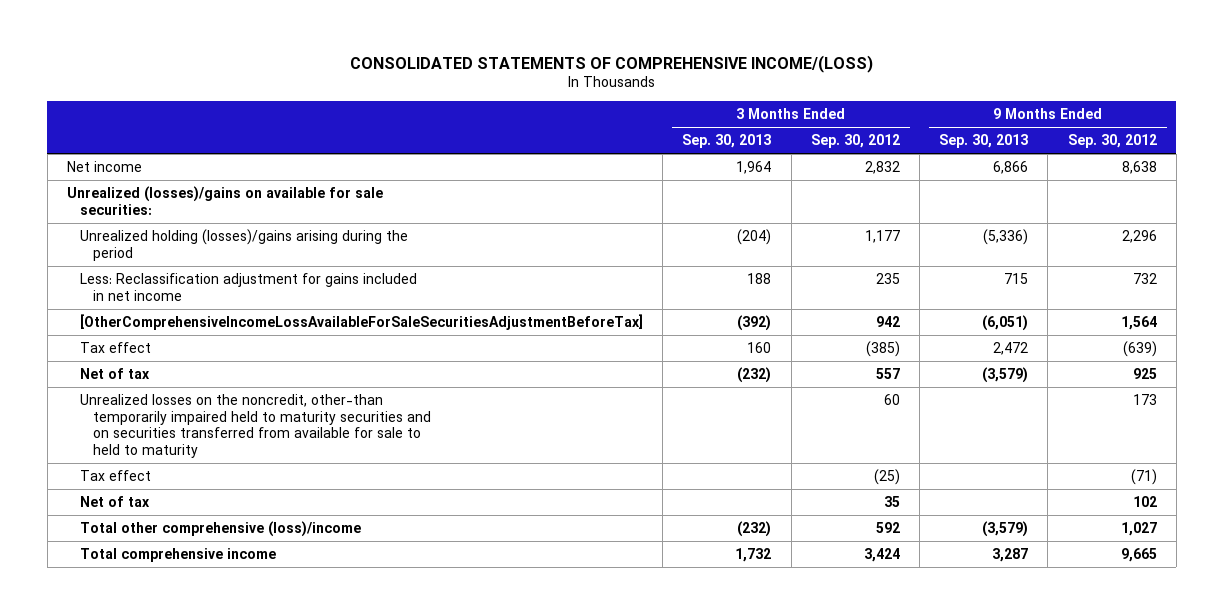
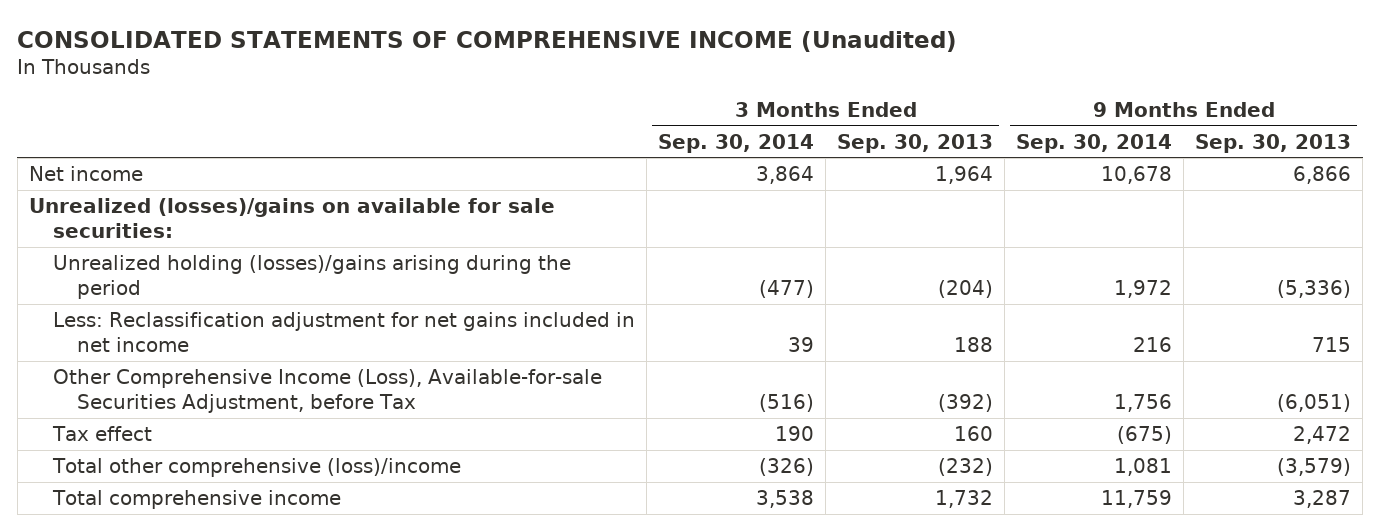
[349,54,873,73] CONSOLIDATED STATEMENTS OF COMPREHENSIVE INCOME/(LOSS) -> [17,30,958,52] CONSOLIDATED STATEMENTS OF COMPREHENSIVE INCOME (Unaudited)
[810,134,900,149] Sep. 30, 2012 -> none
[1067,134,1157,149] Sep. 30, 2012 -> none
none -> [658,133,815,153] Sep. 30, 2014
none -> [1016,133,1173,153] Sep. 30, 2014
[79,272,417,301] Less: Reclassification adjustment for gains included in net income -> [53,311,636,353] Less: Reclassification adjustment for net gains included in net income
[79,313,643,330] [OtherComprehensiveIncomeLossAvailableForSaleSecuritiesAdjustmentBeforeTax] -> [53,368,603,414] Other Comprehensive Income (Loss), Available-for-sale Securities Adjustment, before Tax
[79,367,150,379] Net of tax -> none
[79,393,431,458] Unrealized losses on the noncredit, other-than temporarily impaired held to maturity securities and on securities transferred from available for sale to held to maturity -> none
[79,469,151,481] Tax effect -> none
[79,495,150,507] Net of tax -> none

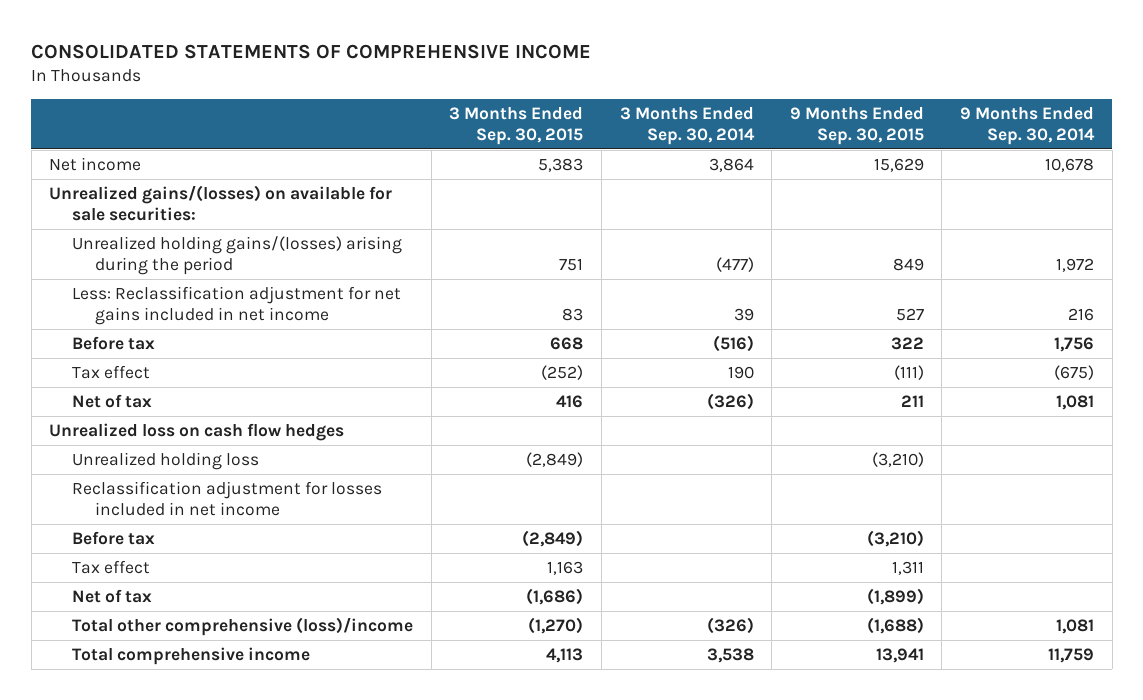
[17,30,958,52] CONSOLIDATED STATEMENTS OF COMPREHENSIVE INCOME (Unaudited) -> [31,43,592,59] CONSOLIDATED STATEMENTS OF COMPREHENSIVE INCOME
[837,133,994,153] Sep. 30, 2013 -> none
[1195,133,1352,153] Sep. 30, 2013 -> none
none -> [449,106,584,145] 3 Months Ended Sep. 30, 2015
none -> [789,106,924,145] 9 Months Ended Sep. 30, 2015
[28,197,555,239] Unrealized (losses)/gains on available for sale securities: -> [49,185,393,222] Unrealized gains/(losses) on available for sale securities:
[53,254,572,300] Unrealized holding (losses)/gains arising during the period -> [72,236,403,276] Unrealized holding gains/(losses) arising during the period
[53,368,603,414] Other Comprehensive Income (Loss), Available-for-sale Securities Adjustment, before Tax -> [72,336,156,351] Before tax
none -> [72,394,153,409] Net of tax
none -> [49,423,345,442] Unrealized loss on cash flow hedges
none -> [72,452,260,471] Unrealized holding loss
none -> [72,481,383,517] Reclassification adjustment for losses included in net income
none -> [72,531,156,546] Before tax
none -> [72,560,151,575] Tax effect
none -> [72,589,153,604] Net of tax

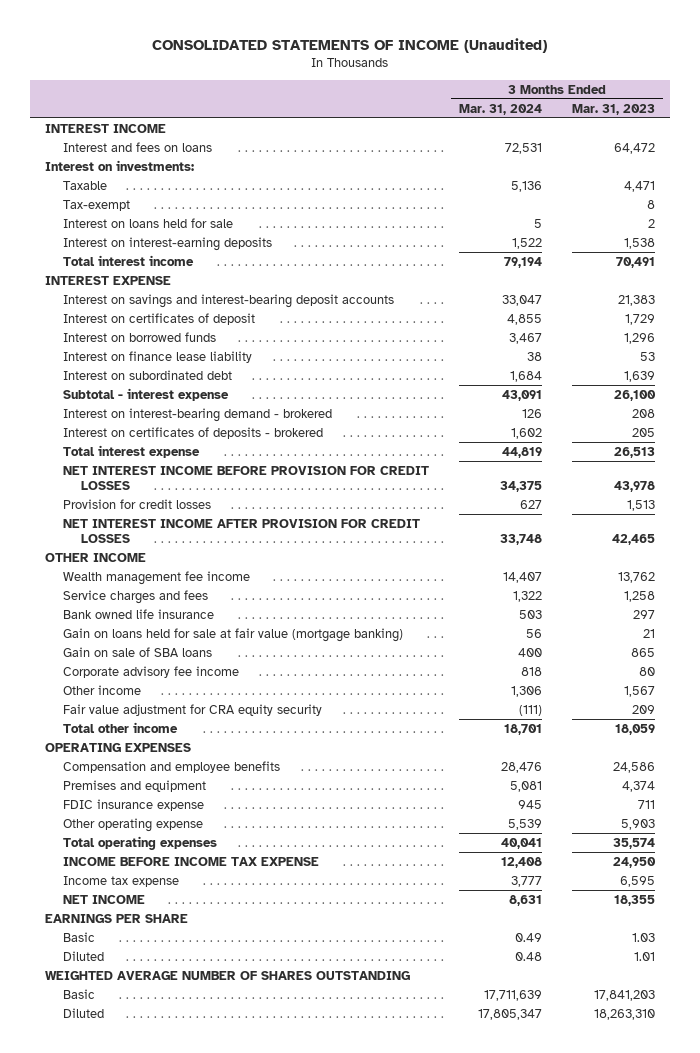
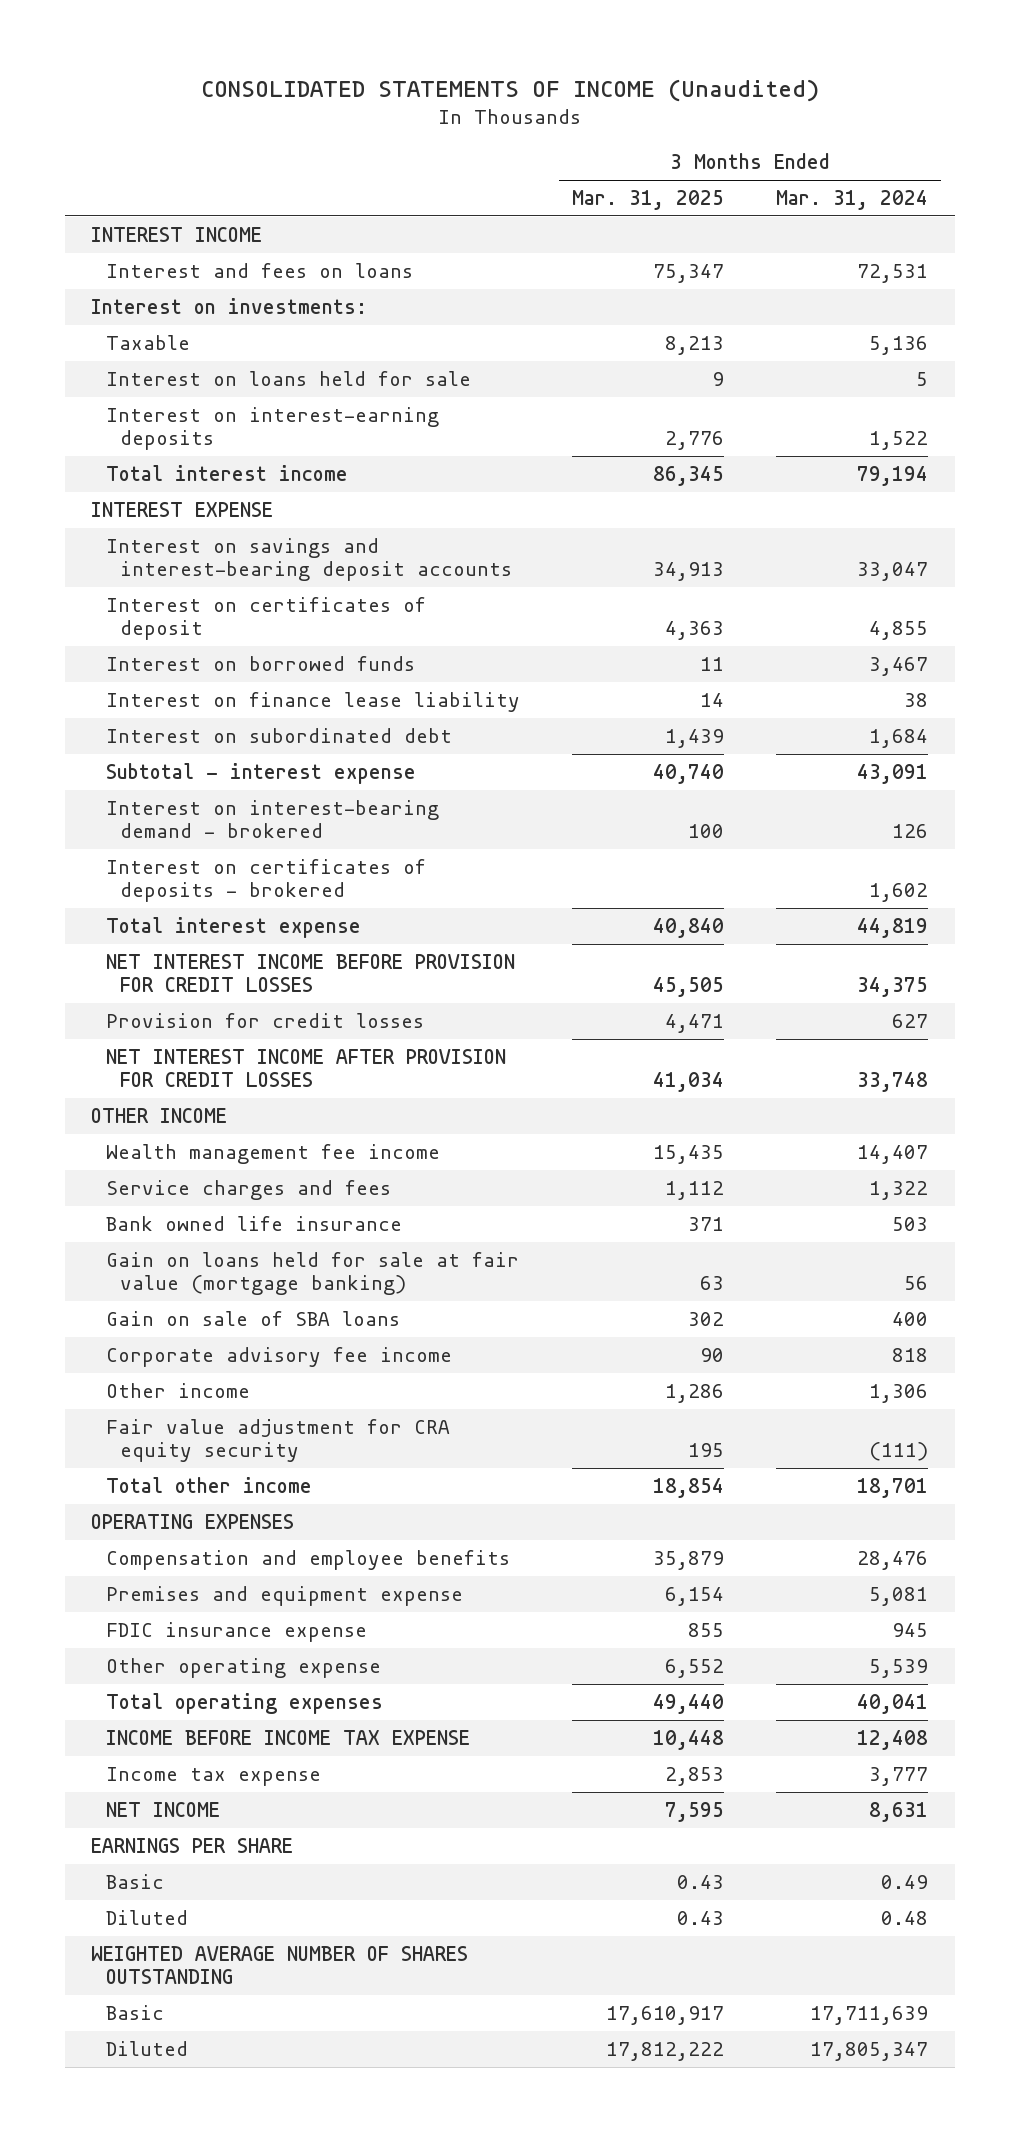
[571,103,655,115] Mar. 31, 2023 -> none
none -> [571,189,724,210] Mar. 31, 2025
[62,199,130,211] Tax-exempt -> none
[62,779,206,792] Premises and equipment -> [105,1585,463,1606] Premises and equipment expense

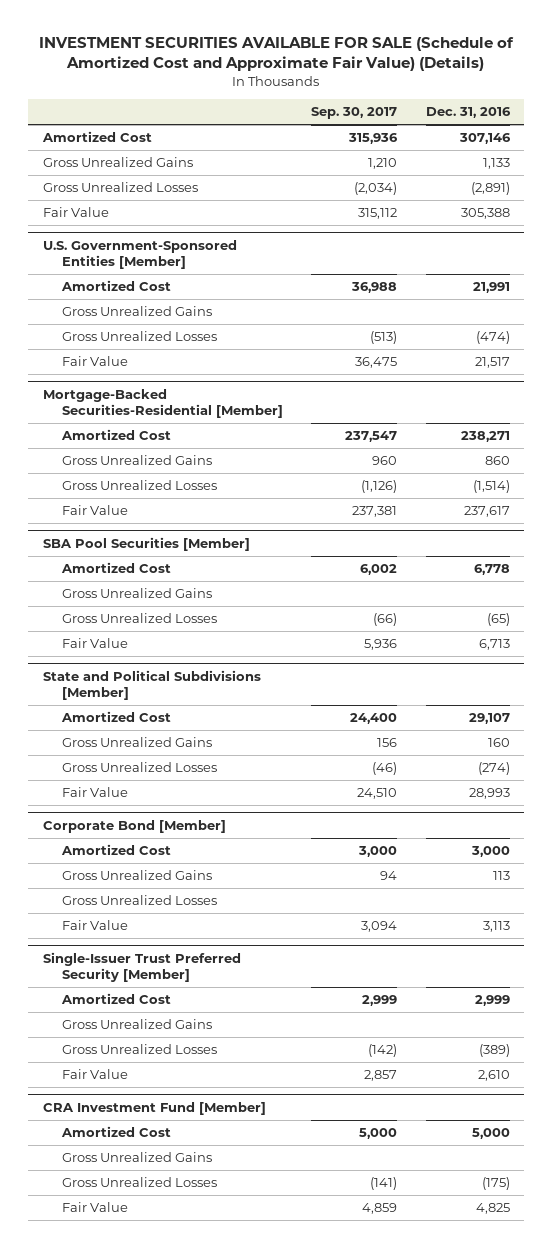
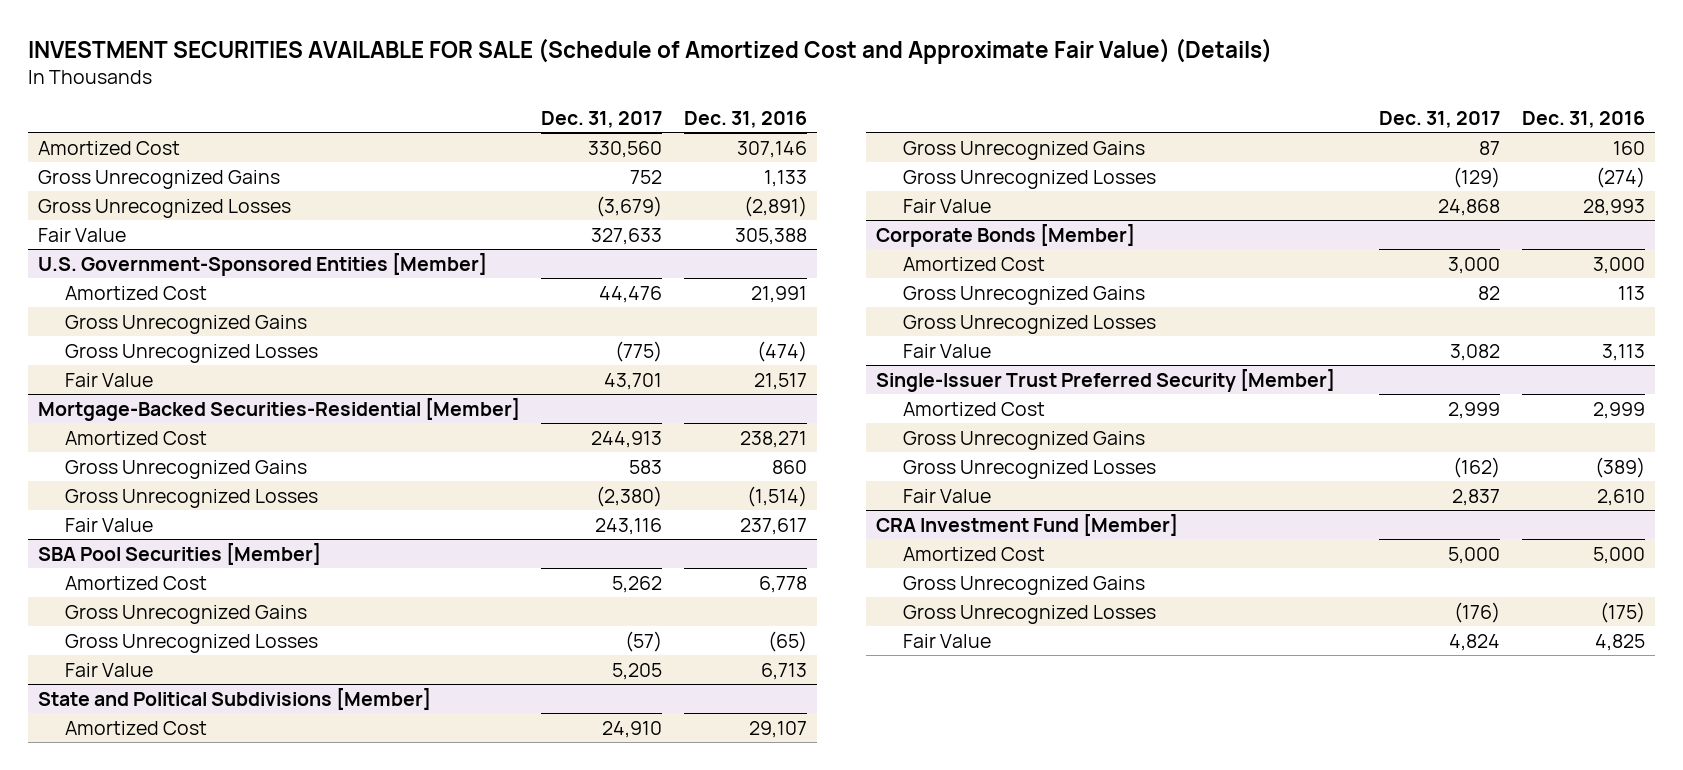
[311,107,398,120] Sep. 30, 2017 -> none
none -> [541,110,663,128] Dec. 31, 2017
[42,157,193,168] Gross Unrealized Gains -> [38,169,281,189] Gross Unrecognized Gains
[42,182,198,193] Gross Unrealized Losses -> [38,198,292,218] Gross Unrecognized Losses
[61,306,212,317] Gross Unrealized Gains -> [64,314,307,334] Gross Unrecognized Gains
[61,331,217,342] Gross Unrealized Losses -> [64,343,318,363] Gross Unrecognized Losses
[61,455,212,466] Gross Unrealized Gains -> [64,459,307,479] Gross Unrecognized Gains
[61,480,217,491] Gross Unrealized Losses -> [64,488,318,508] Gross Unrecognized Losses
[61,588,212,599] Gross Unrealized Gains -> [64,604,307,624] Gross Unrecognized Gains
[61,613,217,624] Gross Unrealized Losses -> [64,633,318,653] Gross Unrecognized Losses
[61,737,212,748] Gross Unrealized Gains -> [902,140,1145,160] Gross Unrecognized Gains
[61,762,217,773] Gross Unrealized Losses -> [902,169,1156,189] Gross Unrecognized Losses
[42,820,226,834] Corporate Bond [Member] -> [876,223,1136,247] Corporate Bonds [Member]
[61,870,212,881] Gross Unrealized Gains -> [902,285,1145,305] Gross Unrecognized Gains
[61,895,217,906] Gross Unrealized Losses -> [902,314,1156,334] Gross Unrecognized Losses
[61,1019,212,1030] Gross Unrealized Gains -> [902,430,1145,450] Gross Unrecognized Gains
[61,1044,217,1055] Gross Unrealized Losses -> [902,459,1156,479] Gross Unrecognized Losses
[61,1152,212,1163] Gross Unrealized Gains -> [902,575,1145,595] Gross Unrecognized Gains
[61,1177,217,1188] Gross Unrealized Losses -> [902,604,1156,624] Gross Unrecognized Losses

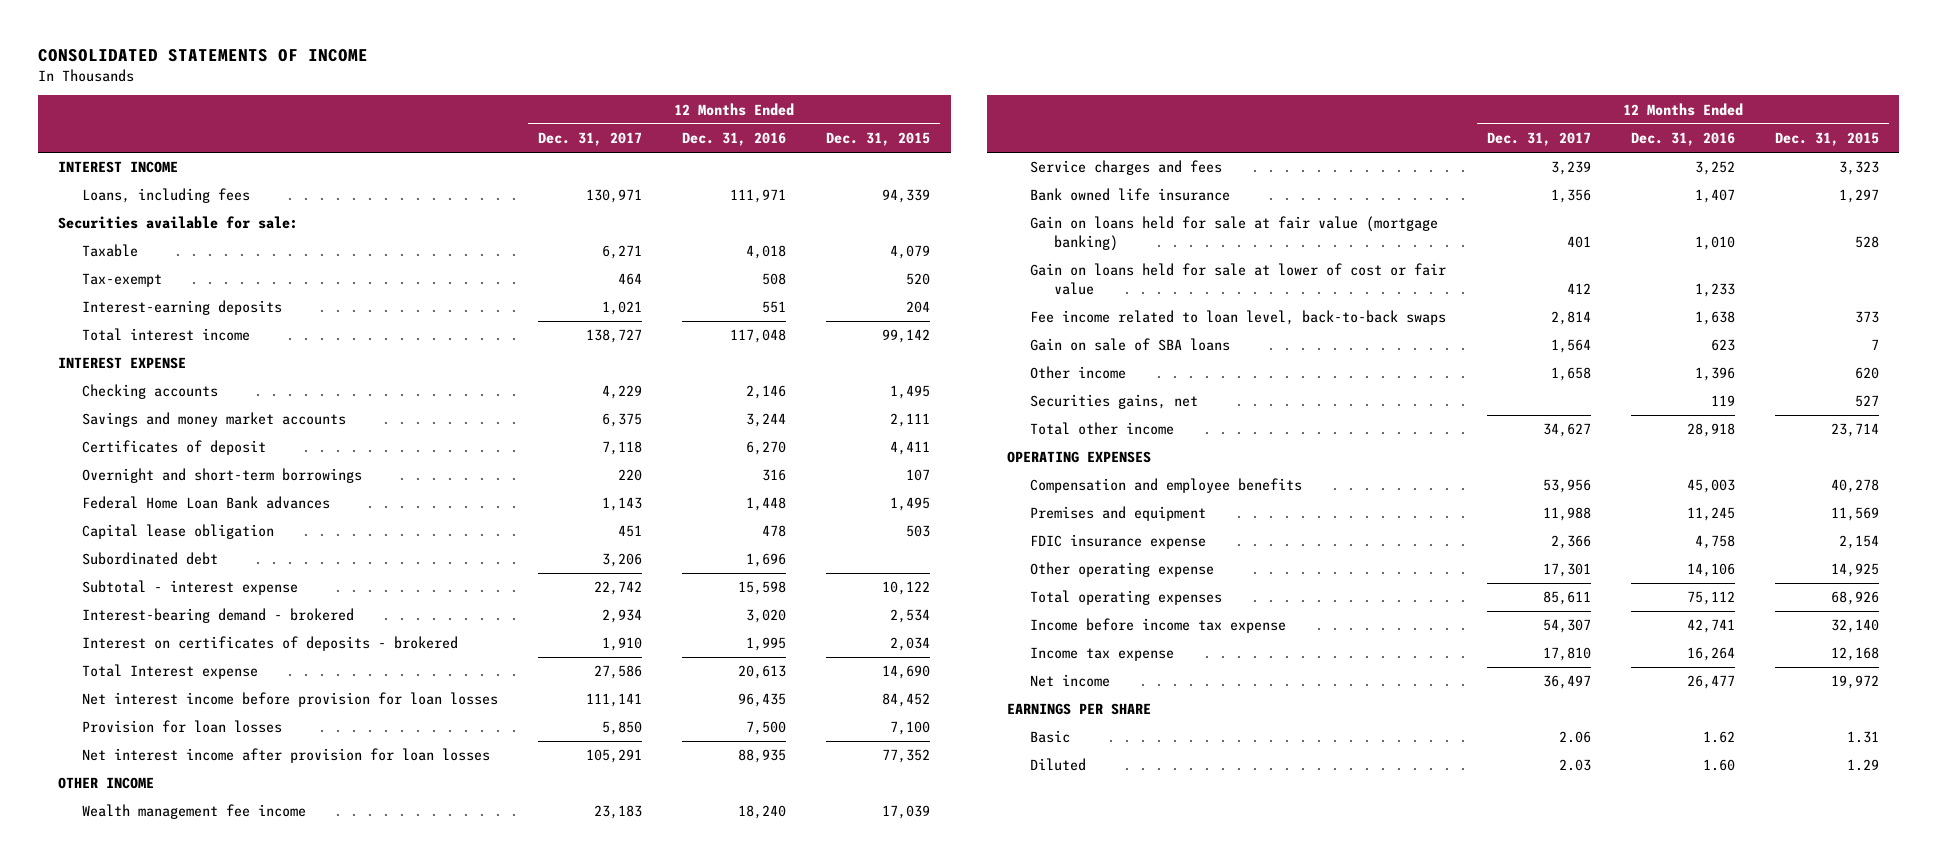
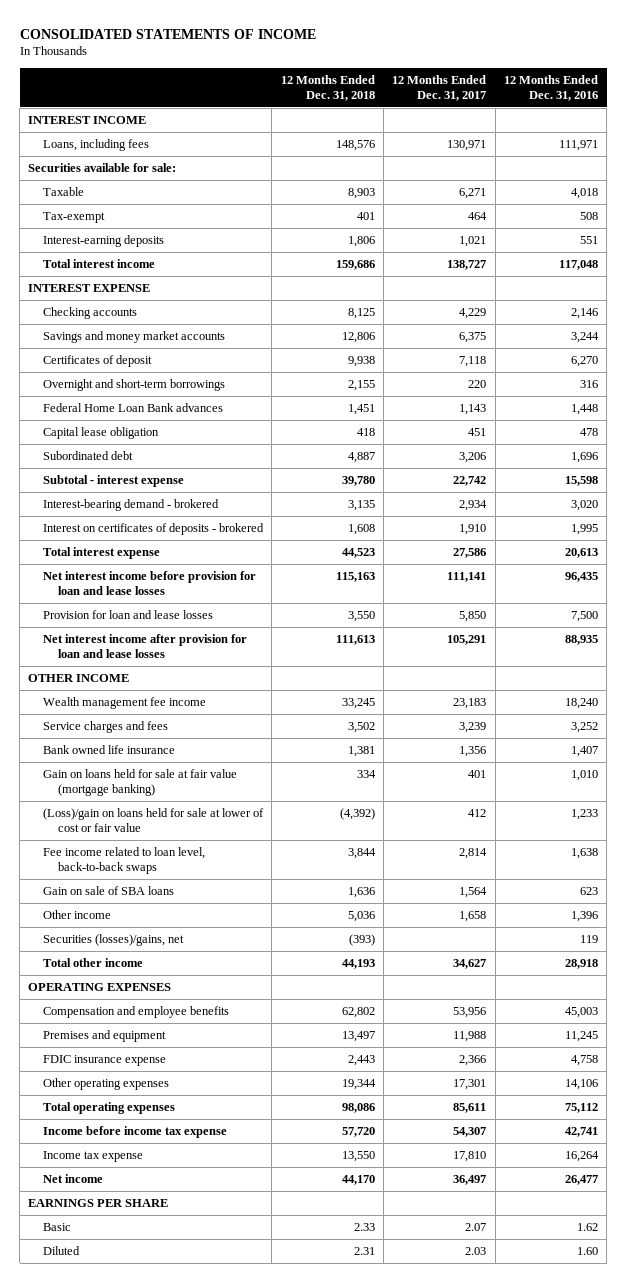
[826,131,931,146] Dec. 31, 2015 -> none
none -> [280,74,375,101] 12 Months Ended Dec. 31, 2018
[81,664,258,680] Total Interest expense -> [43,547,161,560] Total interest expense
[81,692,498,708] Net interest income before provision for loan losses -> [43,571,257,595] Net interest income before provision for loan and lease losses
[81,720,282,734] Provision for loan losses -> [43,610,214,620] Provision for loan and lease losses
[81,748,490,764] Net interest income after provision for loan losses -> [43,634,248,658] Net interest income after provision for loan and lease losses
[1030,263,1447,295] Gain on loans held for sale at lower of cost or fair value -> [43,808,265,832] (Loss)/gain on loans held for sale at lower of cost or fair value
[1030,394,1199,410] Securities gains, net -> [43,934,185,947] Securities (losses)/gains, net
[1030,562,1215,578] Other operating expense -> [43,1078,170,1091] Other operating expenses
[1558,731,1591,744] 2.06 -> [465,1223,487,1232] 2.07

